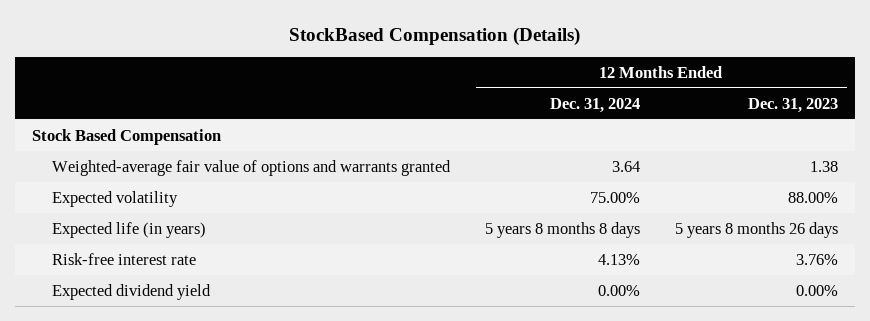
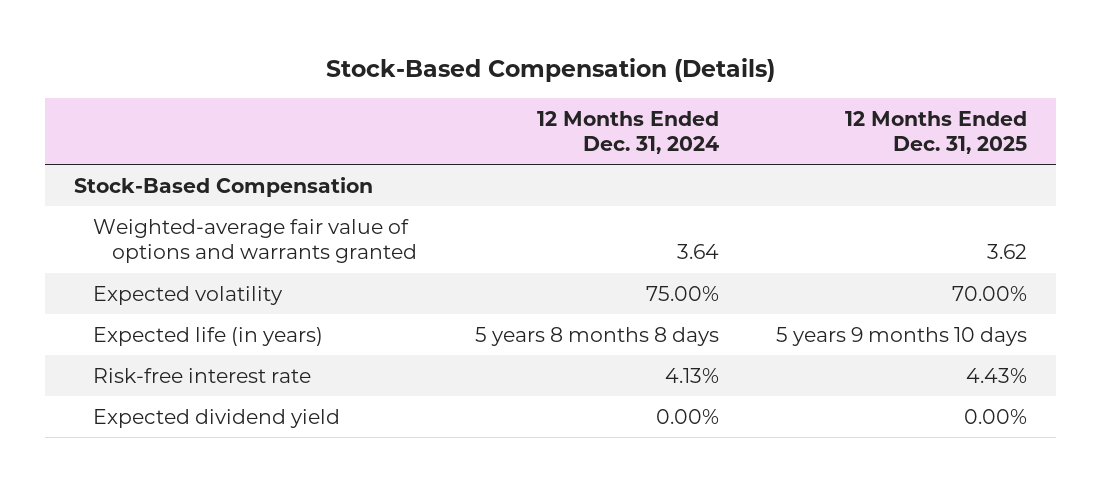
[289,26,581,46] StockBased Compensation (Details) -> [325,58,775,83] Stock-Based Compensation (Details)
[747,97,838,113] Dec. 31, 2023 -> none
none -> [845,110,1028,154] 12 Months Ended Dec. 31, 2025
[32,128,222,145] Stock Based Compensation -> [74,176,374,197] Stock-Based Compensation

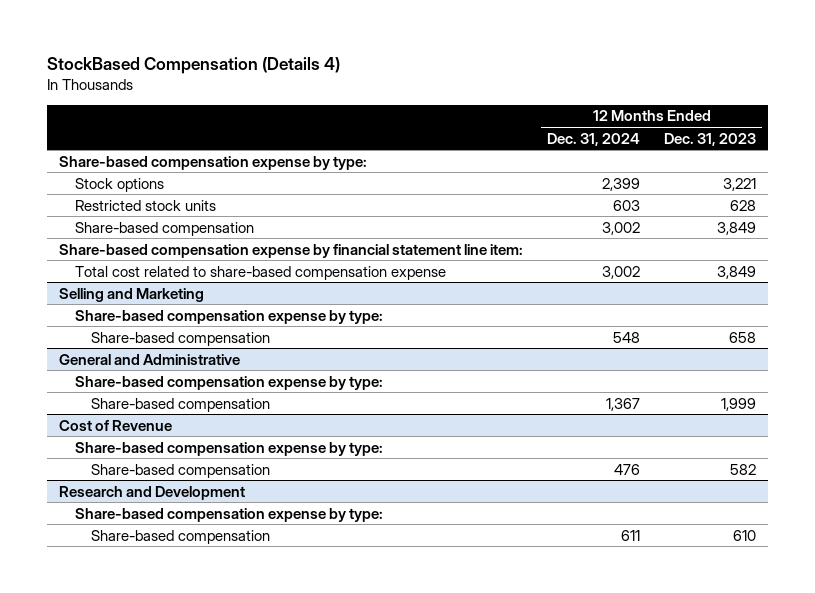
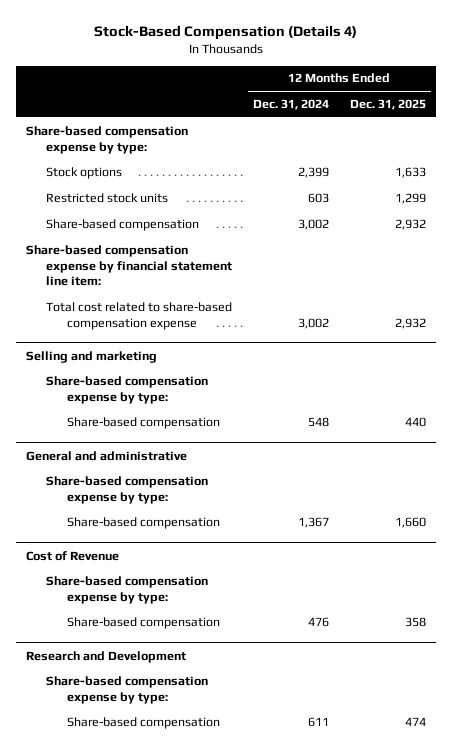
[47,57,341,75] StockBased Compensation (Details 4) -> [93,24,357,40] Stock-Based Compensation (Details 4)
[664,132,757,146] Dec. 31, 2023 -> none
none -> [349,98,426,110] Dec. 31, 2025
[59,287,205,302] Selling and Marketing -> [26,350,158,363] Selling and marketing
[59,353,241,365] General and Administrative -> [26,450,188,461] General and administrative

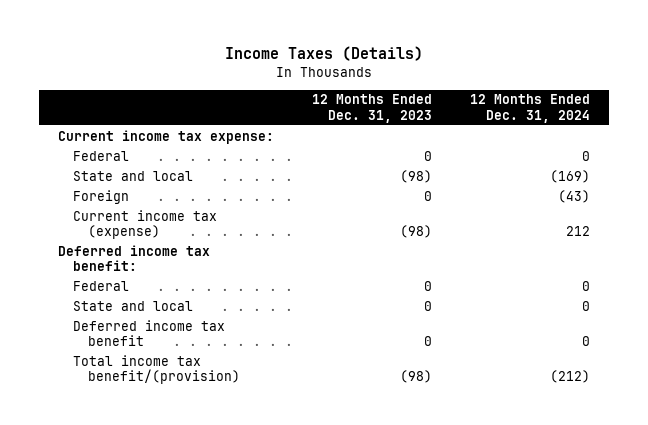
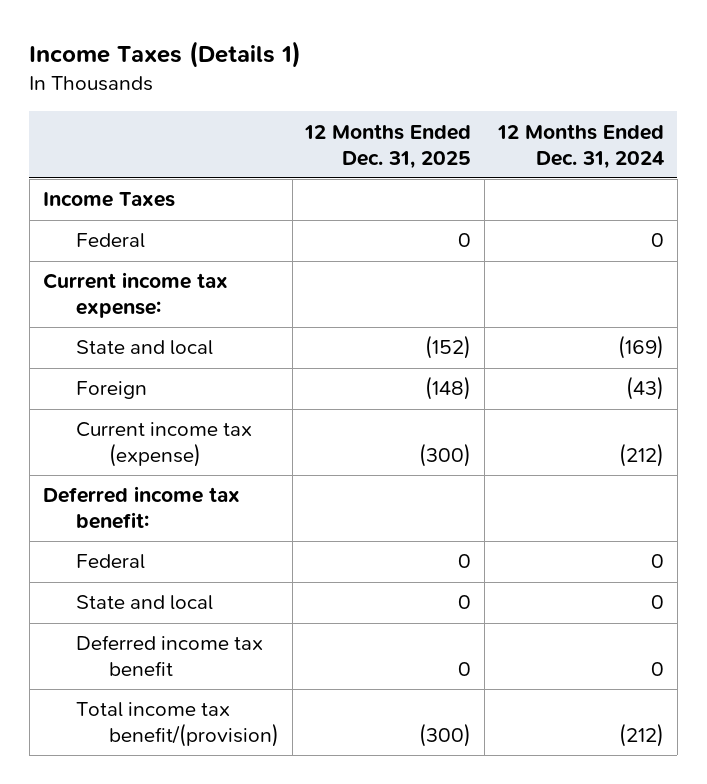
[225,45,424,61] Income Taxes (Details) -> [29,40,302,68] Income Taxes (Details 1)
[312,94,433,123] 12 Months Ended Dec. 31, 2023 -> none
none -> [304,123,472,169] 12 Months Ended Dec. 31, 2025
none -> [42,192,175,208] Income Taxes
[57,129,274,144] Current income tax expense: -> [42,272,228,319] Current income tax expense:
[566,225,591,236] 212 -> [619,443,665,468] (212)

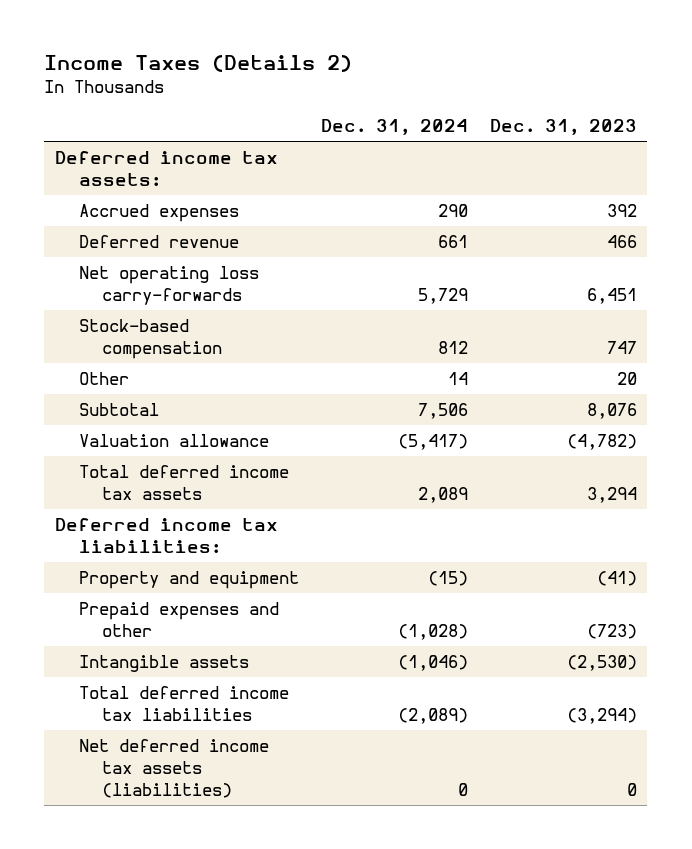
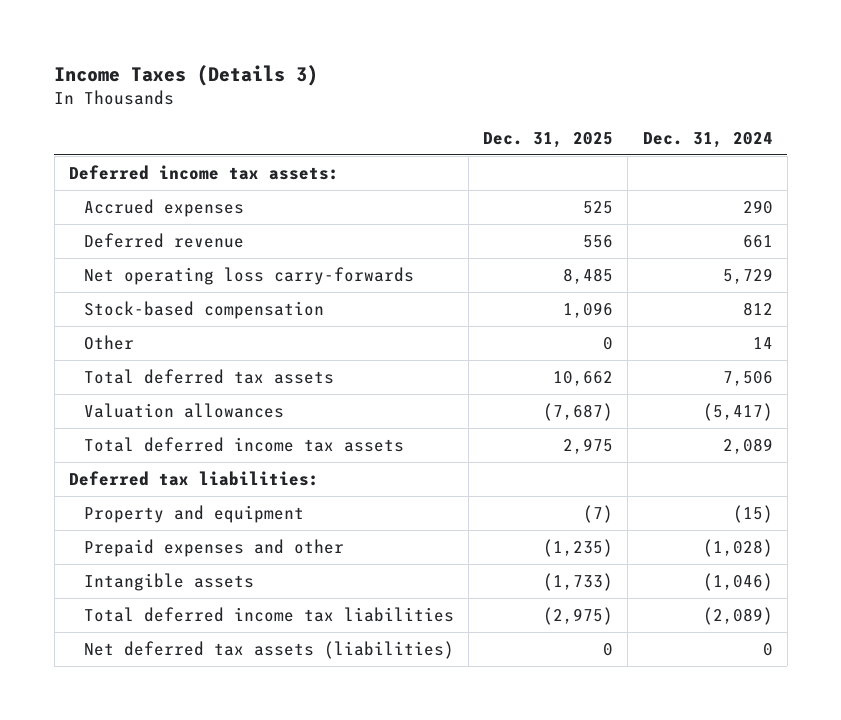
[44,55,353,73] Income Taxes (Details 2) -> [54,64,319,86] Income Taxes (Details 3)
[489,118,637,135] Dec. 31, 2023 -> none
none -> [483,131,614,148] Dec. 31, 2025
[78,403,159,417] Subtotal -> [84,368,335,384] Total deferred tax assets
[78,434,269,448] Valuation allowance -> [84,402,285,418] Valuation allowances
[55,518,279,553] Deferred income tax liabilities: -> [68,470,319,486] Deferred tax liabilities:
[78,739,269,798] Net deferred income tax assets (liabilities) -> [84,640,455,659] Net deferred tax assets (liabilities)

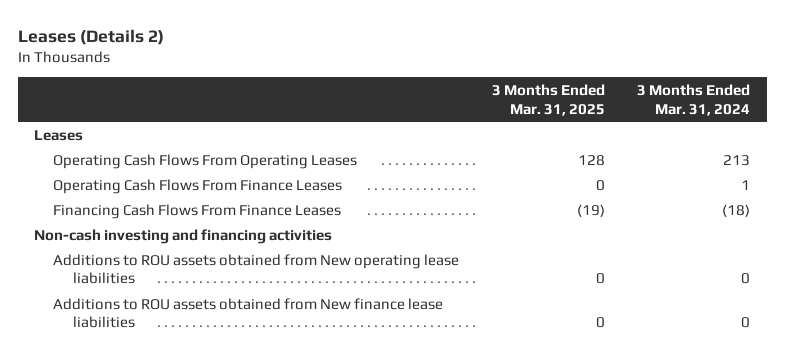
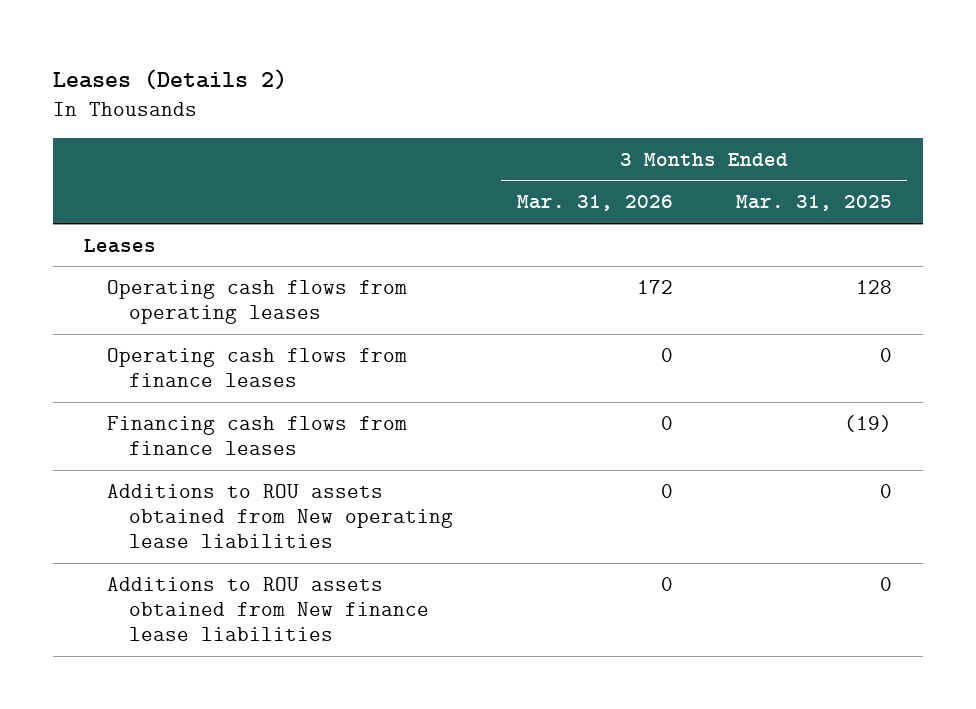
[637,84,751,116] 3 Months Ended Mar. 31, 2024 -> none
none -> [516,195,673,212] Mar. 31, 2026
[34,228,333,244] Non-cash investing and financing activities -> none
[53,153,358,169] Operating Cash Flows From Operating Leases -> [106,279,407,325] Operating cash flows from operating leases
[53,178,343,194] Operating Cash Flows From Finance Leases -> [106,347,407,388] Operating cash flows from finance leases
[53,203,342,219] Financing Cash Flows From Finance Leases -> [106,415,407,456] Financing cash flows from finance leases

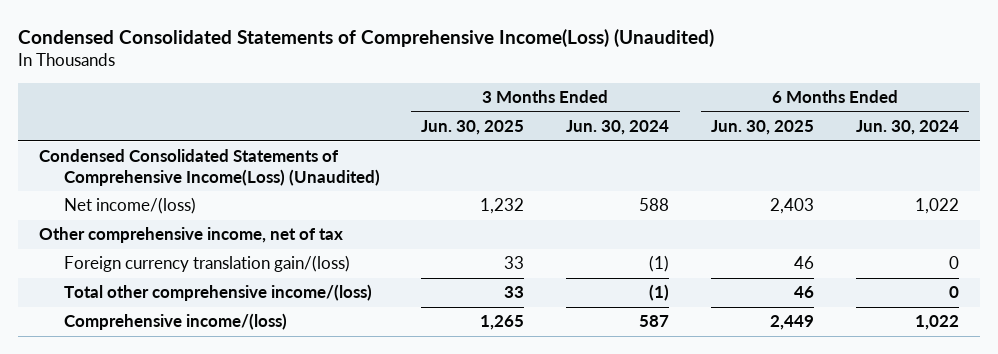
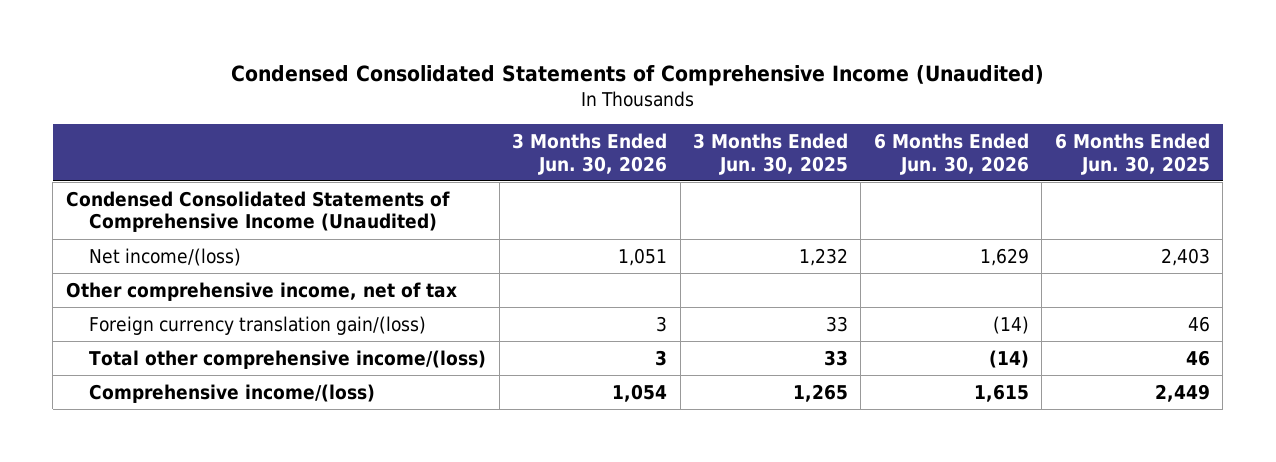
[18,28,715,47] Condensed Consolidated Statements of Comprehensive Income(Loss) (Unaudited) -> [230,65,1044,87] Condensed Consolidated Statements of Comprehensive Income (Unaudited)
[566,120,670,136] Jun. 30, 2024 -> none
[855,120,959,136] Jun. 30, 2024 -> none
none -> [512,132,668,175] 3 Months Ended Jun. 30, 2026
none -> [873,132,1029,175] 6 Months Ended Jun. 30, 2026
[39,149,380,186] Condensed Consolidated Statements of Comprehensive Income(Loss) (Unaudited) -> [65,190,450,233] Condensed Consolidated Statements of Comprehensive Income (Unaudited)

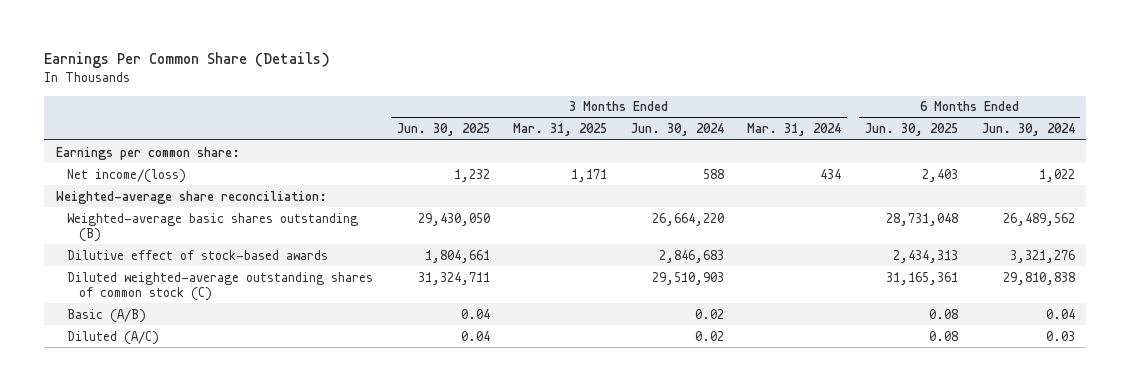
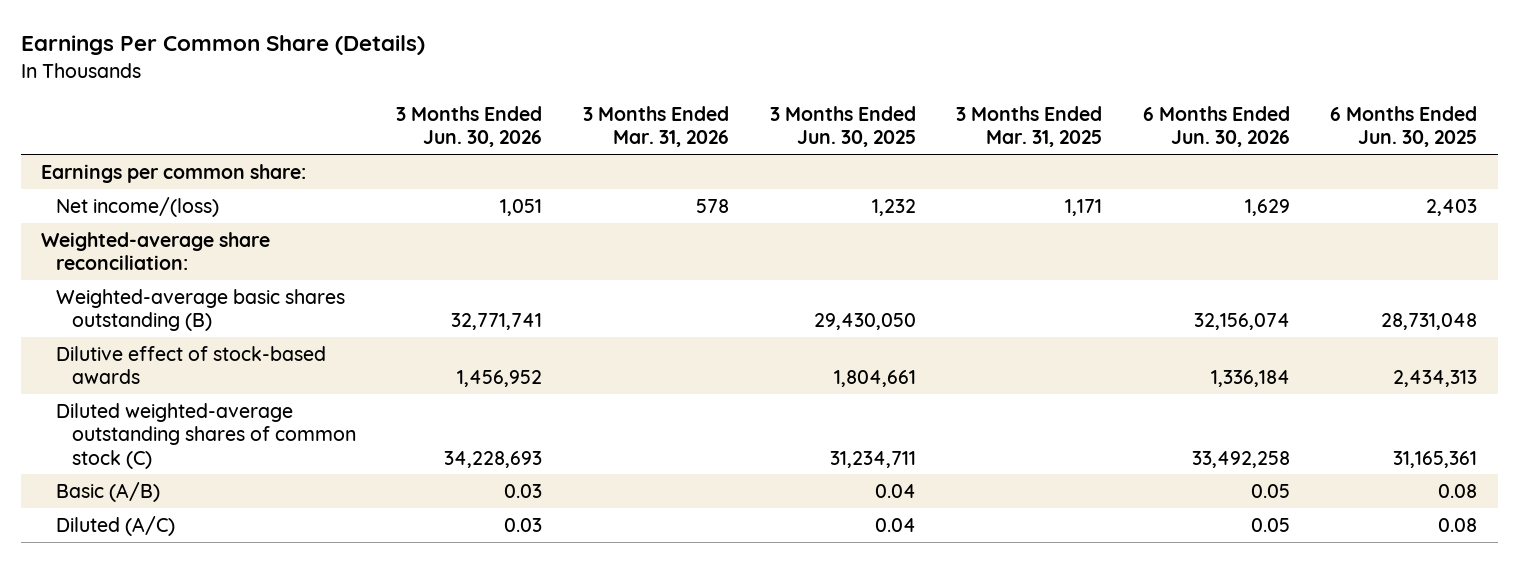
[630,123,724,137] Jun. 30, 2024 -> none
[747,123,842,137] Mar. 31, 2024 -> none
[981,123,1075,137] Jun. 30, 2024 -> none
none -> [396,105,543,148] 3 Months Ended Jun. 30, 2026
none -> [582,105,729,148] 3 Months Ended Mar. 31, 2026
none -> [1142,105,1290,148] 6 Months Ended Jun. 30, 2026
[417,271,490,285] 31,324,711 -> [829,450,916,468] 31,234,711

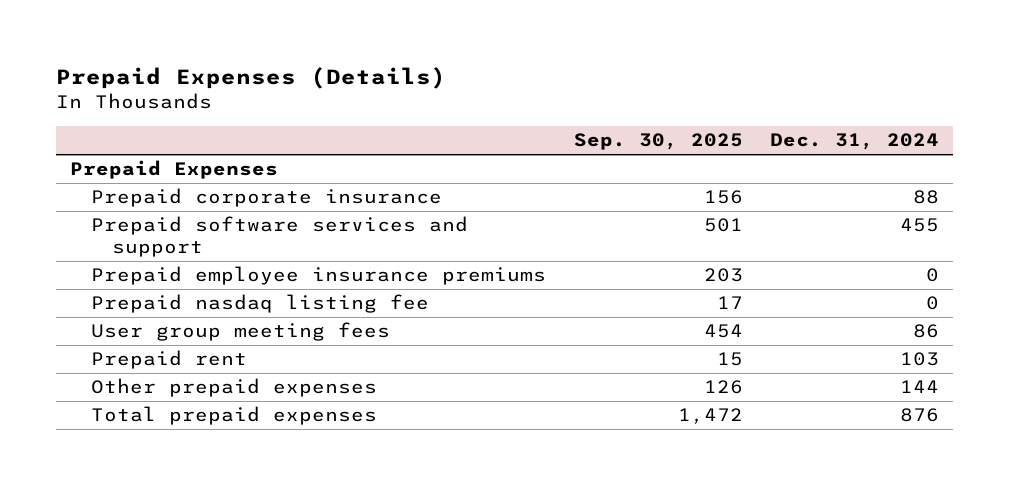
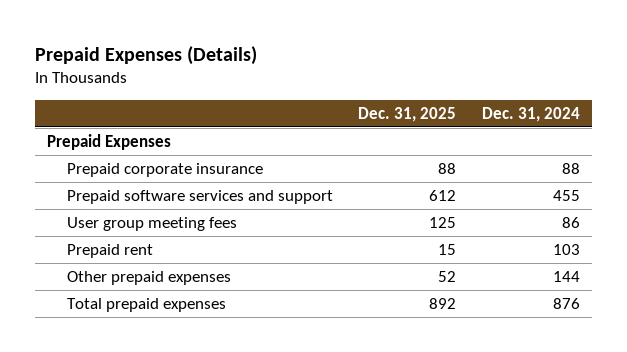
[573,133,743,151] Sep. 30, 2025 -> none
none -> [358,106,457,122] Dec. 31, 2025
[90,266,546,286] Prepaid employee insurance premiums -> none
[90,294,429,314] Prepaid nasdaq listing fee -> none

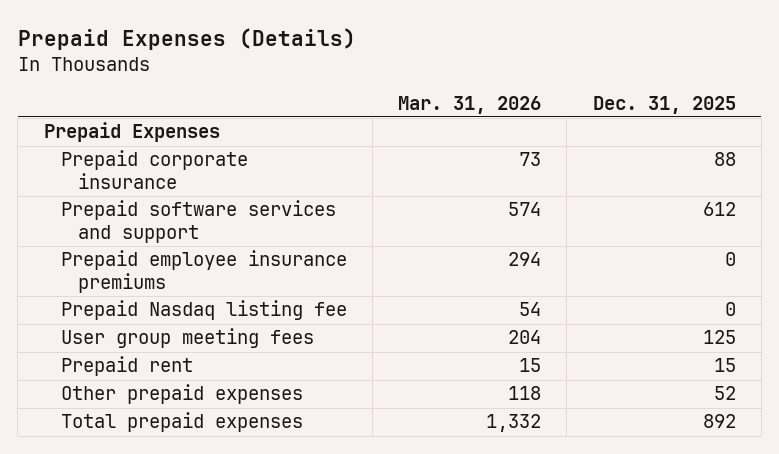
[481,106,580,122] Dec. 31, 2024 -> none
none -> [398,95,542,114] Mar. 31, 2026
none -> [60,250,347,293] Prepaid employee insurance premiums
none -> [60,300,347,321] Prepaid Nasdaq listing fee

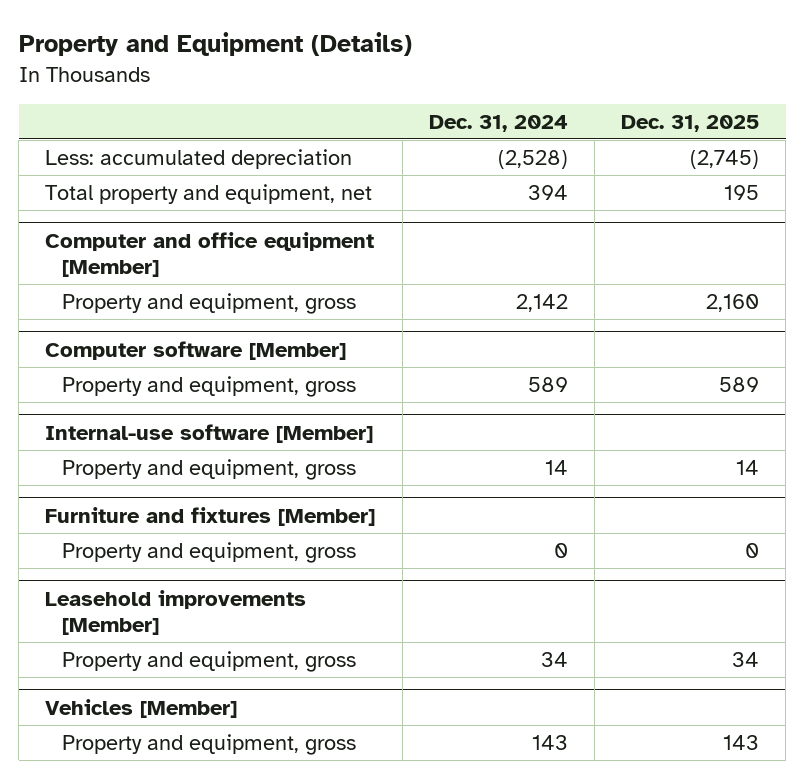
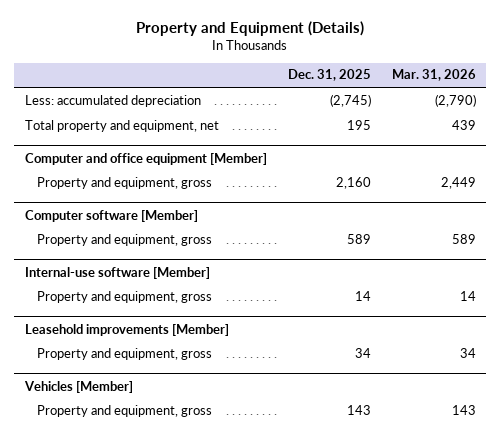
[428,114,568,132] Dec. 31, 2024 -> none
none -> [391,69,476,82] Mar. 31, 2026
[45,506,376,526] Furniture and fixtures [Member] -> none
[62,541,357,563] Property and equipment, gross -> none

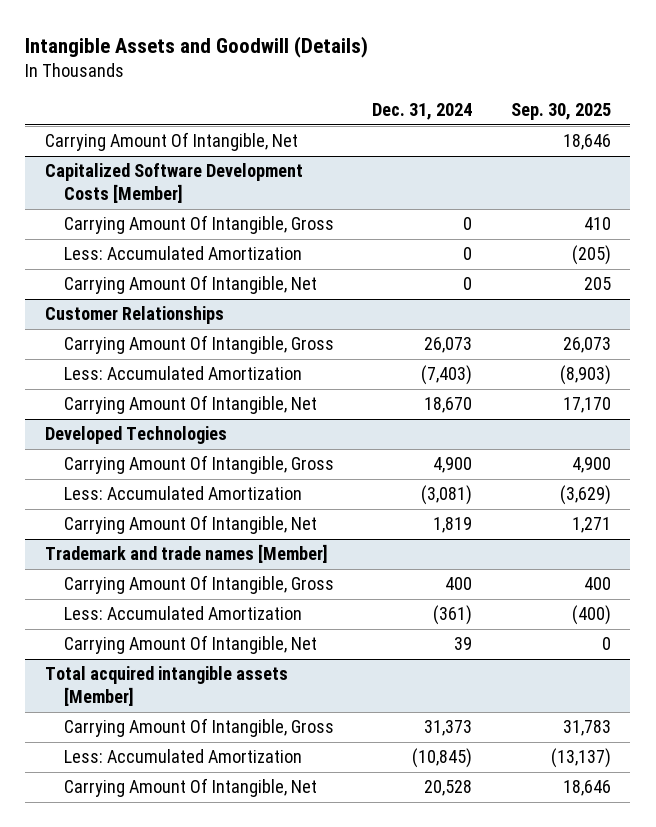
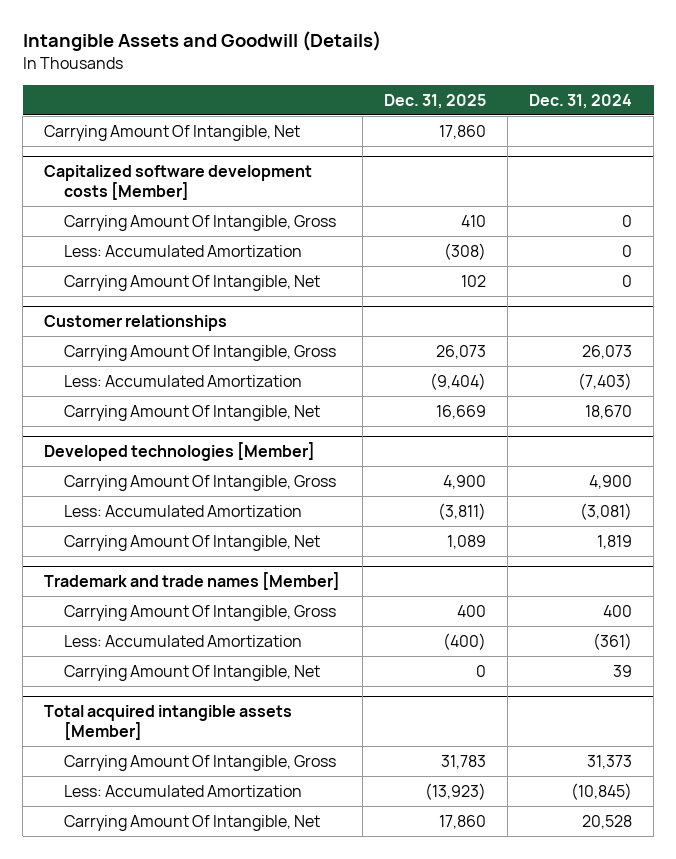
[511,103,612,121] Sep. 30, 2025 -> none
none -> [383,93,486,109] Dec. 31, 2025
[44,163,303,204] Capitalized Software Development Costs [Member] -> [44,164,313,200] Capitalized software development costs [Member]
[44,306,224,325] Customer Relationships -> [44,314,228,331] Customer relationships
[44,426,227,445] Developed Technologies -> [44,441,316,461] Developed technologies [Member]

